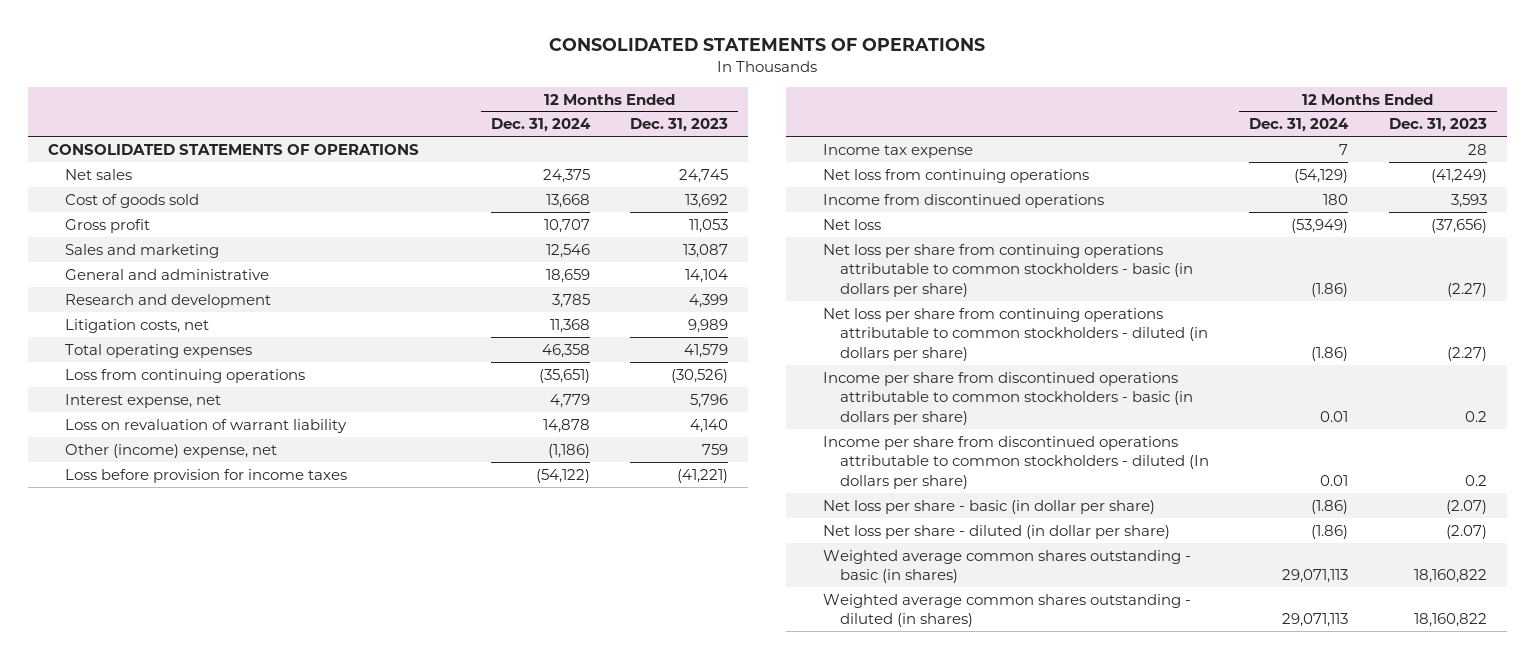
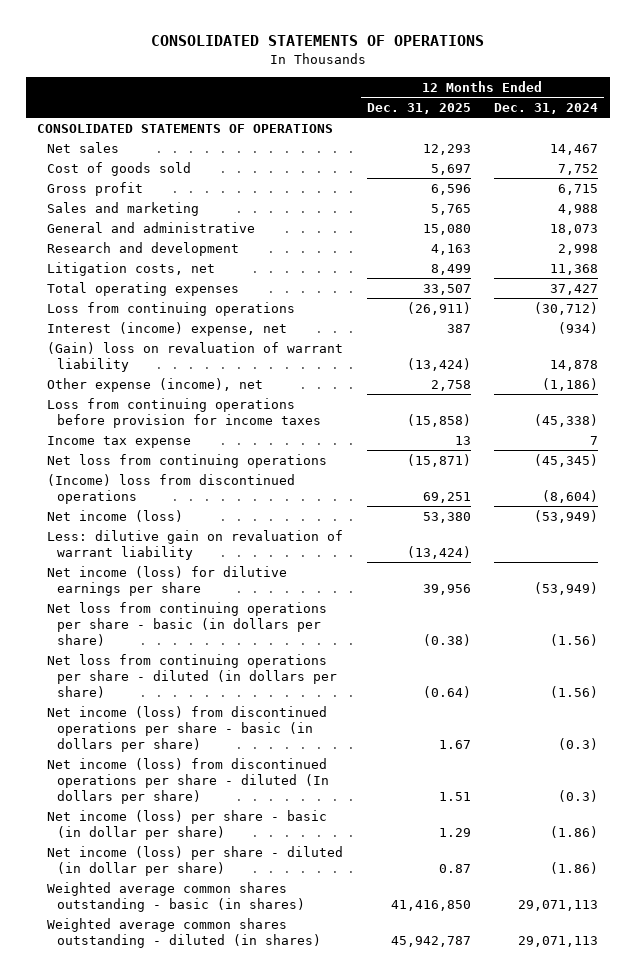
[630,118,729,133] Dec. 31, 2023 -> none
none -> [366,103,471,115] Dec. 31, 2025
[542,168,590,183] 24,375 -> [550,143,599,155] 14,467
[545,193,590,208] 13,668 -> [558,163,599,175] 7,752
[543,218,590,233] 10,707 -> [558,183,599,195] 6,715
[545,243,590,258] 12,546 -> [558,203,599,215] 4,988
[545,268,590,283] 18,659 -> [550,223,599,235] 18,073
[551,293,590,308] 3,785 -> [558,243,599,255] 2,998
[541,343,590,358] 46,358 -> [550,283,599,295] 37,427
[538,368,590,383] (35,651) -> [534,301,599,315] (30,712)
[64,393,221,408] Interest expense, net -> [47,321,288,336] Interest (income) expense, net
[549,393,590,408] 4,779 -> [558,321,599,334] (934)
[64,418,347,433] Loss on revaluation of warrant liability -> [47,341,344,372] (Gain) loss on revaluation of warrant liability
[64,443,277,458] Other (income) expense, net -> [47,377,264,392] Other expense (income), net
[64,468,347,483] Loss before provision for income taxes -> [47,397,322,428] Loss from continuing operations before provision for income taxes
[535,468,590,483] (54,122) -> [534,413,599,427] (45,338)
[1294,168,1349,183] (54,129) -> [534,453,599,467] (45,345)
[823,193,1105,208] Income from discontinued operations -> [47,473,296,504] (Income) loss from discontinued operations
[1323,193,1349,205] 180 -> [542,489,599,503] (8,604)
[823,218,882,230] Net loss -> [47,509,184,522] Net income (loss)
none -> [47,529,344,560] Less: dilutive gain on revaluation of warrant liability
none -> [47,565,288,596] Net income (loss) for dilutive earnings per share
[823,243,1193,297] Net loss per share from continuing operations attributable to common stockholders - basic (in dollars per share) -> [47,601,328,646] Net loss from continuing operations per share - basic (in dollars per share)
[1311,282,1349,297] (1.86) -> [550,633,599,646] (1.56)
[823,307,1208,361] Net loss per share from continuing operations attributable to common stockholders - diluted (in dollars per share) -> [47,653,338,698] Net loss from continuing operations per share - diluted (in dollars per share)
[1311,346,1349,361] (1.86) -> [550,685,599,698] (1.56)
[823,371,1193,425] Income per share from discontinued operations attributable to common stockholders - basic (in dollars per share) -> [47,705,328,752] Net income (loss) from discontinued operations per share - basic (in dollars per share)
[1320,410,1349,422] 0.01 -> [558,737,599,750] (0.3)
[823,435,1209,489] Income per share from discontinued operations attributable to common stockholders - diluted (In dollars per share) -> [47,757,330,804] Net income (loss) from discontinued operations per share - diluted (In dollars per share)
[1320,474,1349,486] 0.01 -> [558,789,599,802] (0.3)
[823,499,1156,514] Net loss per share - basic (in dollar per share) -> [47,809,328,840] Net income (loss) per share - basic (in dollar per share)
[823,524,1171,539] Net loss per share - diluted (in dollar per share) -> [47,845,344,876] Net income (loss) per share - diluted (in dollar per share)

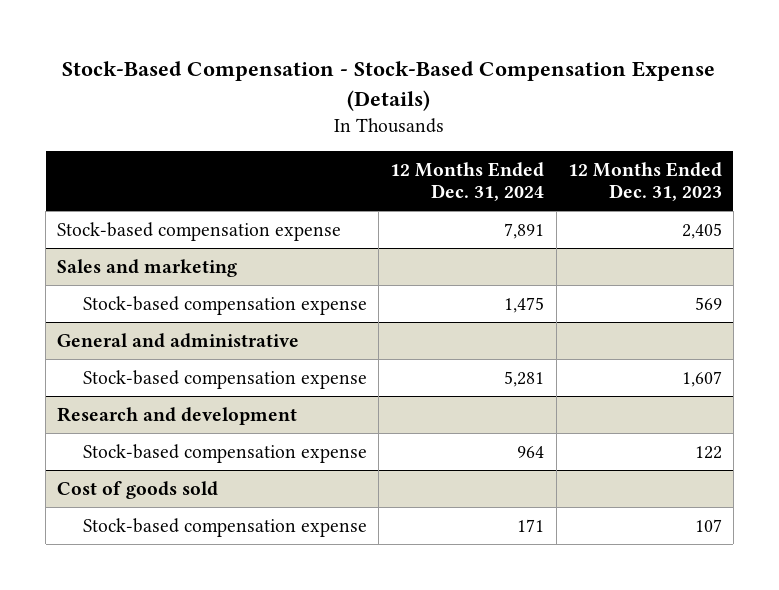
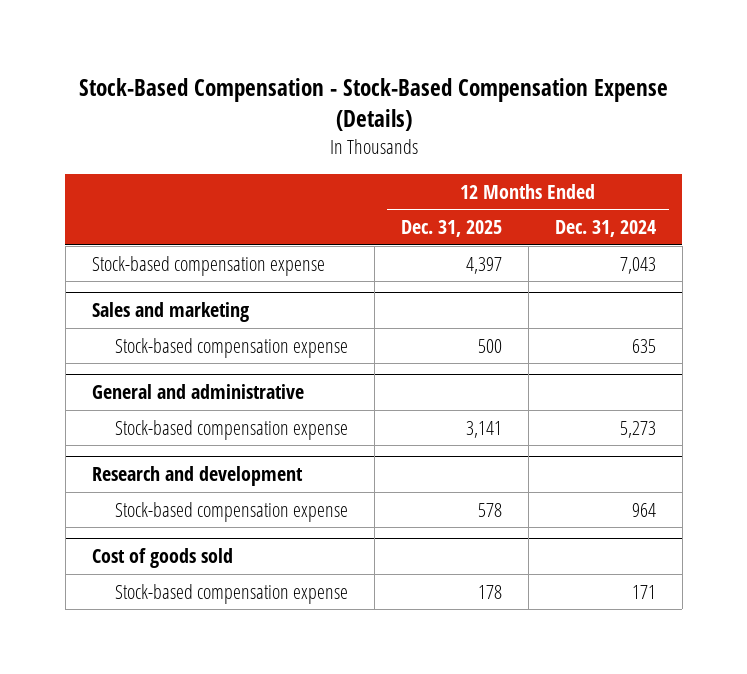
[567,161,722,202] 12 Months Ended Dec. 31, 2023 -> none
none -> [400,220,502,238] Dec. 31, 2025
[504,222,545,239] 7,891 -> [619,256,656,274] 7,043
[504,296,545,313] 1,475 -> [631,338,656,353] 635
[504,370,545,387] 5,281 -> [619,420,656,438] 5,273

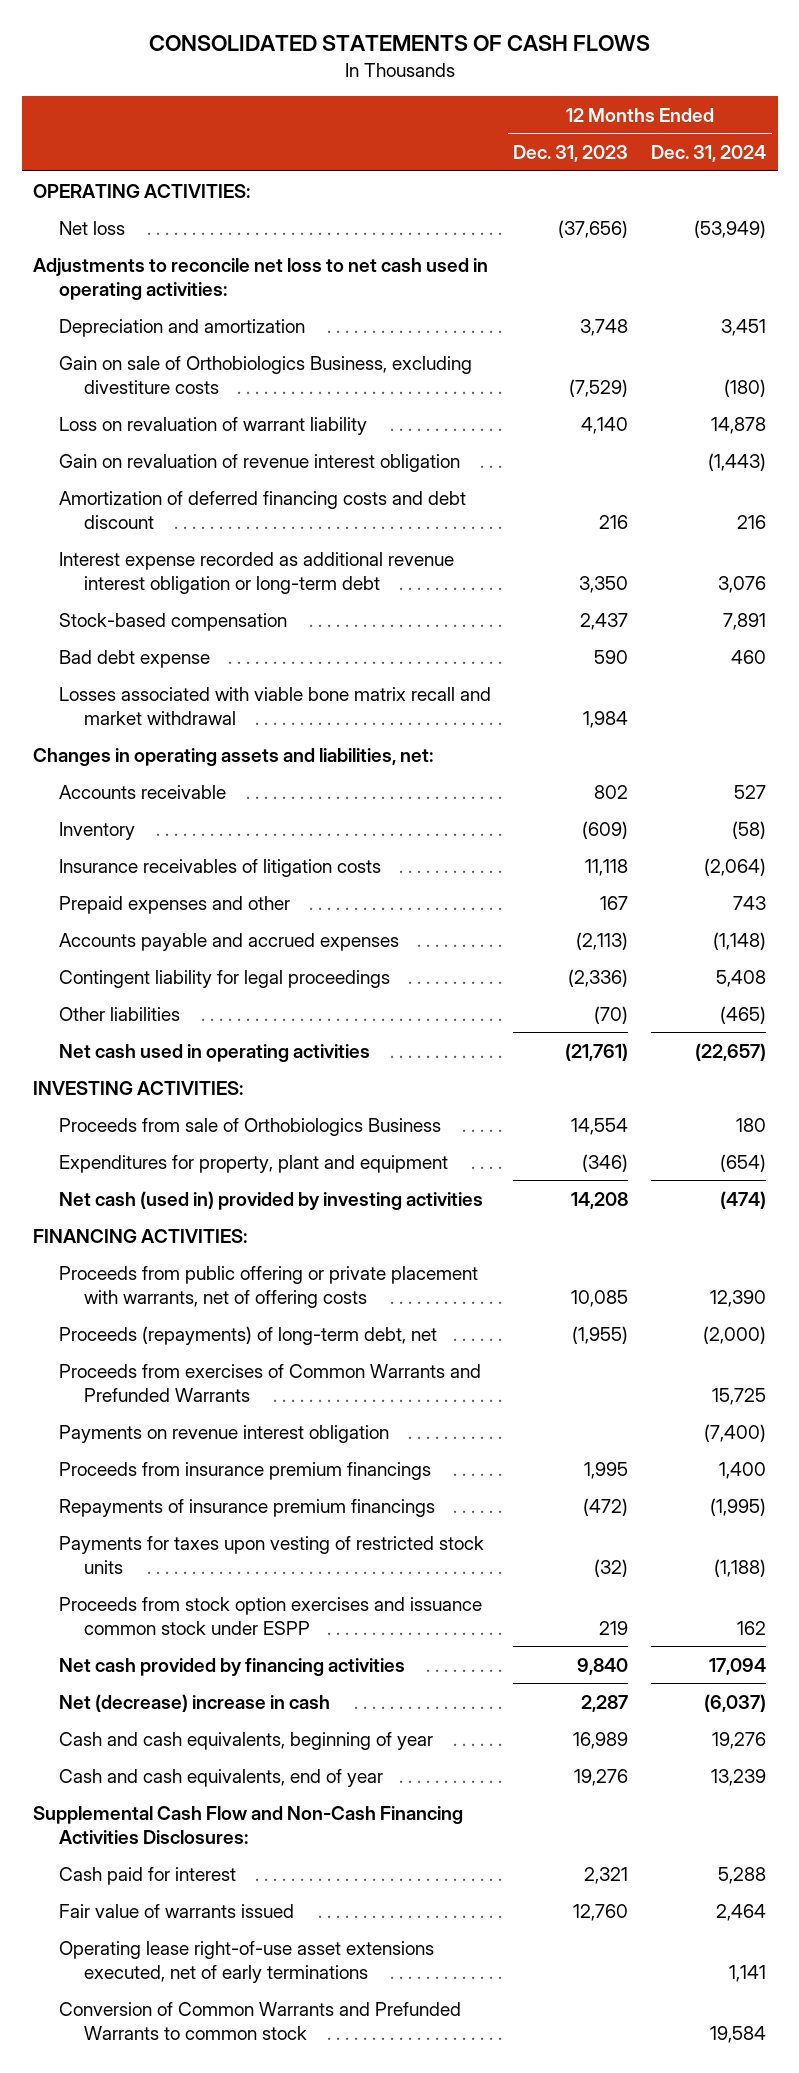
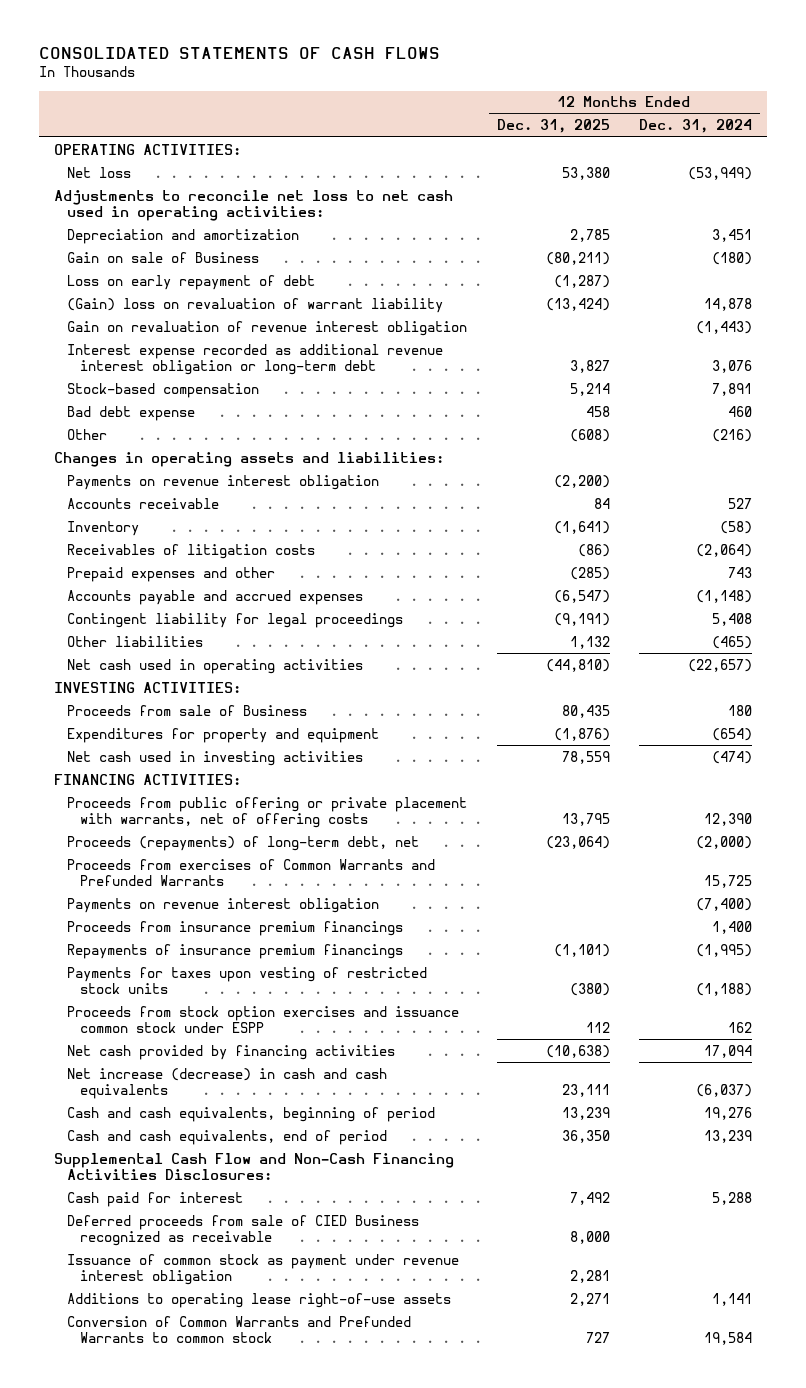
[513,144,629,162] Dec. 31, 2023 -> none
none -> [496,119,610,134] Dec. 31, 2025
[58,355,472,394] Gain on sale of Orthobiologics Business, excluding divestiture costs -> [66,251,259,263] Gain on sale of Business
none -> [66,274,315,290] Loss on early repayment of debt
[58,416,367,435] Loss on revaluation of warrant liability -> [66,297,443,313] (Gain) loss on revaluation of warrant liability
[58,490,466,529] Amortization of deferred financing costs and debt discount -> none
[58,686,491,725] Losses associated with viable bone matrix recall and market withdrawal -> none
none -> [66,428,107,440] Other
[32,747,433,766] Changes in operating assets and liabilities, net: -> [53,451,444,467] Changes in operating assets and liabilities:
none -> [66,474,379,490] Payments on revenue interest obligation
[58,858,381,877] Insurance receivables of litigation costs -> [66,543,315,559] Receivables of litigation costs
[58,1117,441,1136] Proceeds from sale of Orthobiologics Business -> [66,704,307,716] Proceeds from sale of Business
[58,1154,448,1173] Expenditures for property, plant and equipment -> [66,727,379,743] Expenditures for property and equipment
[58,1190,483,1210] Net cash (used in) provided by investing activities -> [66,750,363,766] Net cash used in investing activities
[58,1693,330,1712] Net (decrease) increase in cash -> [66,1067,387,1099] Net increase (decrease) in cash and cash equivalents
[58,1731,433,1750] Cash and cash equivalents, beginning of year -> [66,1106,435,1122] Cash and cash equivalents, beginning of period
[58,1768,383,1787] Cash and cash equivalents, end of year -> [66,1129,387,1145] Cash and cash equivalents, end of period
[58,1903,294,1918] Fair value of warrants issued -> none
none -> [66,1214,419,1246] Deferred proceeds from sale of CIED Business recognized as receivable
none -> [66,1253,459,1285] Issuance of common stock as payment under revenue interest obligation
[58,1940,434,1983] Operating lease right-of-use asset extensions executed, net of early terminations -> [66,1292,451,1308] Additions to operating lease right-of-use assets

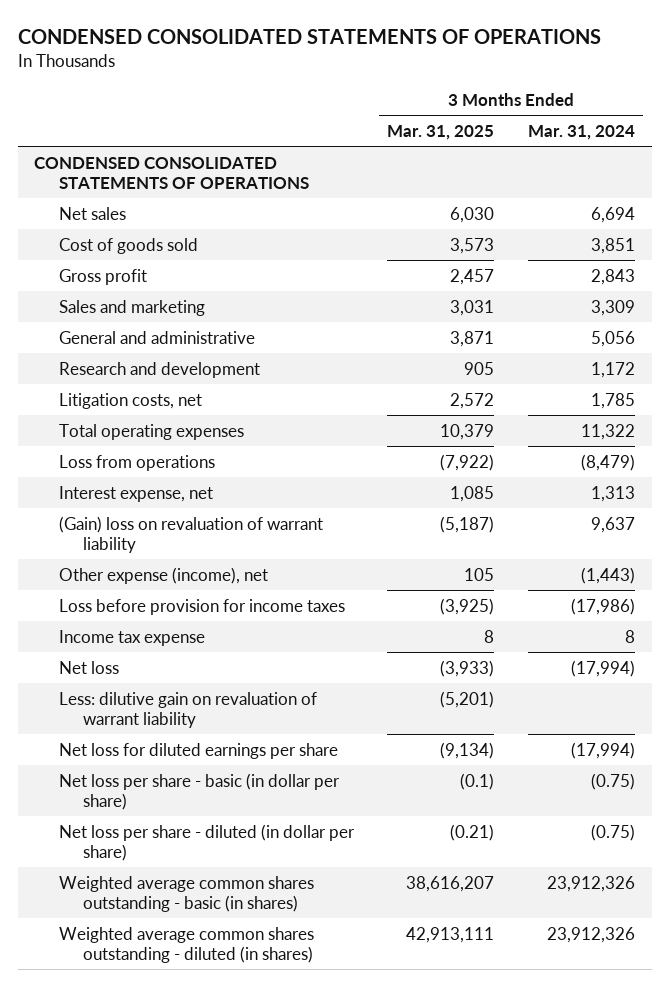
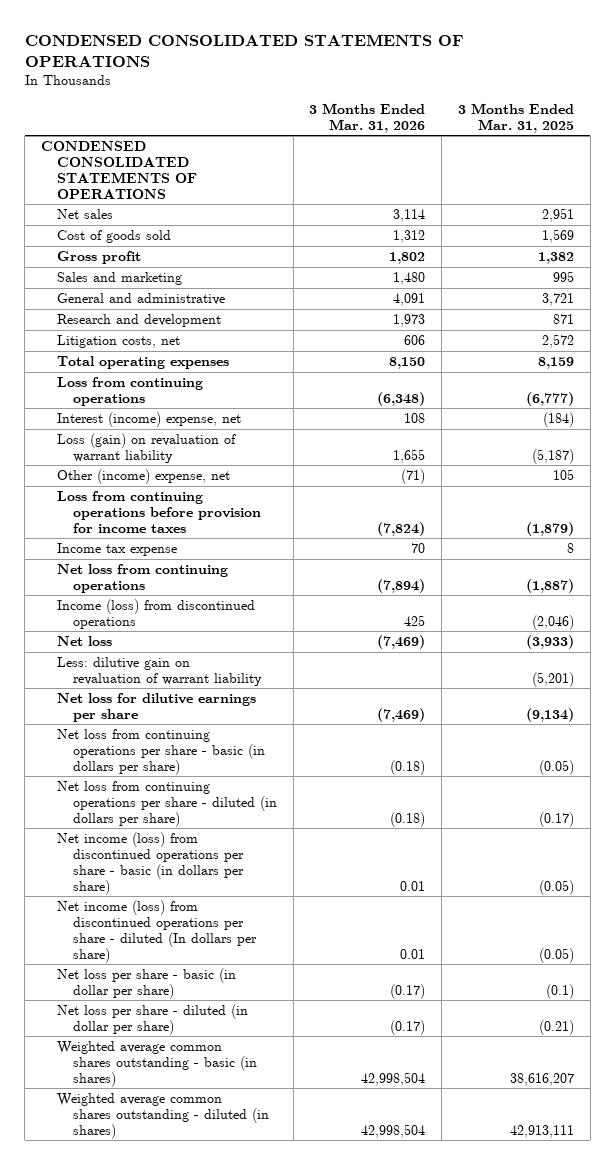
[527,125,635,141] Mar. 31, 2024 -> none
none -> [309,102,426,133] 3 Months Ended Mar. 31, 2026
[450,206,495,223] 6,030 -> [542,207,575,222] 2,951
[450,237,495,254] 3,573 -> [542,228,575,243] 1,569
[450,268,495,285] 2,457 -> [538,251,575,264] 1,382
[450,299,495,316] 3,031 -> [553,270,575,282] 995
[450,330,495,347] 3,871 -> [542,292,575,306] 3,721
[464,361,495,375] 905 -> [553,313,575,324] 871
[440,423,495,440] 10,379 -> [538,356,575,369] 8,159
[58,454,215,471] Loss from operations -> [56,376,203,406] Loss from continuing operations
[440,453,495,471] (7,922) -> [526,391,575,406] (6,777)
[58,485,213,502] Interest expense, net -> [56,411,241,427] Interest (income) expense, net
[450,485,495,502] 1,085 -> [543,411,575,427] (184)
[58,515,323,553] (Gain) loss on revaluation of warrant liability -> [56,432,236,463] Loss (gain) on revaluation of warrant liability
[58,566,268,584] Other expense (income), net -> [56,468,230,484] Other (income) expense, net
[58,598,345,615] Loss before provision for income taxes -> [56,490,261,533] Loss from continuing operations before provision for income taxes
[440,597,495,615] (3,925) -> [526,521,575,536] (1,879)
none -> [56,563,228,593] Net loss from continuing operations
none -> [56,598,255,629] Income (loss) from discontinued operations
[58,742,338,759] Net loss for diluted earnings per share -> [56,692,256,722] Net loss for dilutive earnings per share
none -> [56,728,265,775] Net loss from continuing operations per share - basic (in dollars per share)
none -> [56,780,277,827] Net loss from continuing operations per share - diluted (in dollars per share)
none -> [56,831,244,895] Net income (loss) from discontinued operations per share - basic (in dollars per share)
none -> [56,899,257,963] Net income (loss) from discontinued operations per share - diluted (In dollars per share)

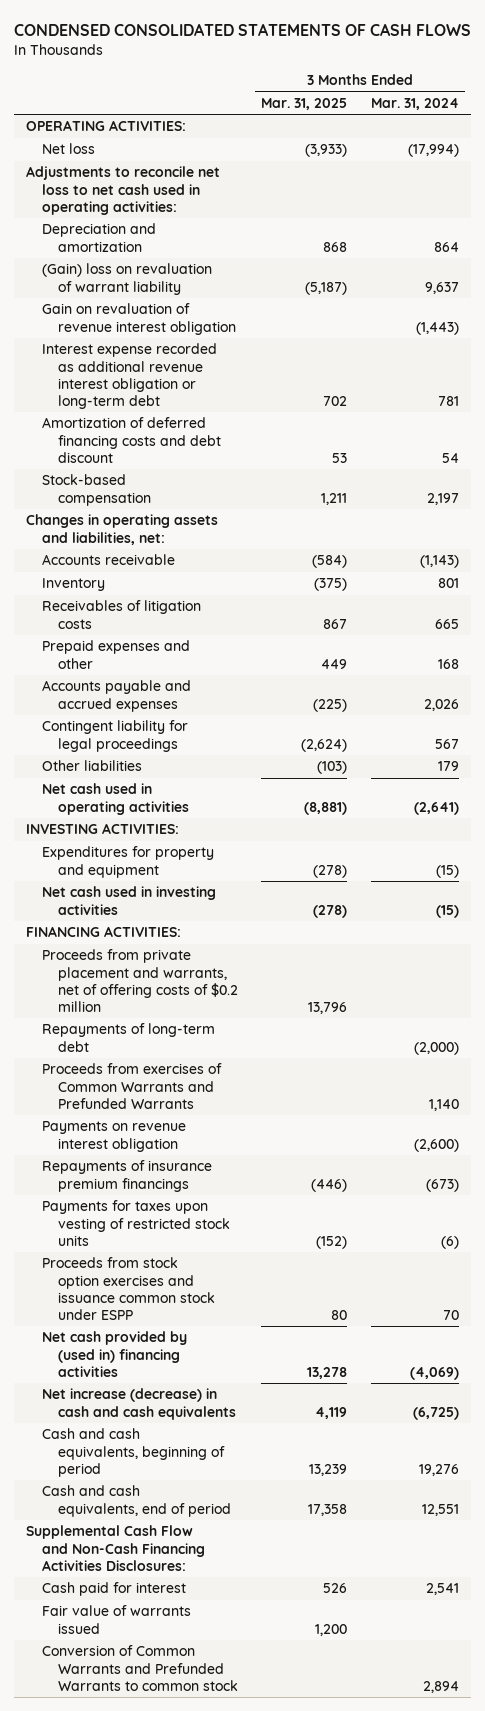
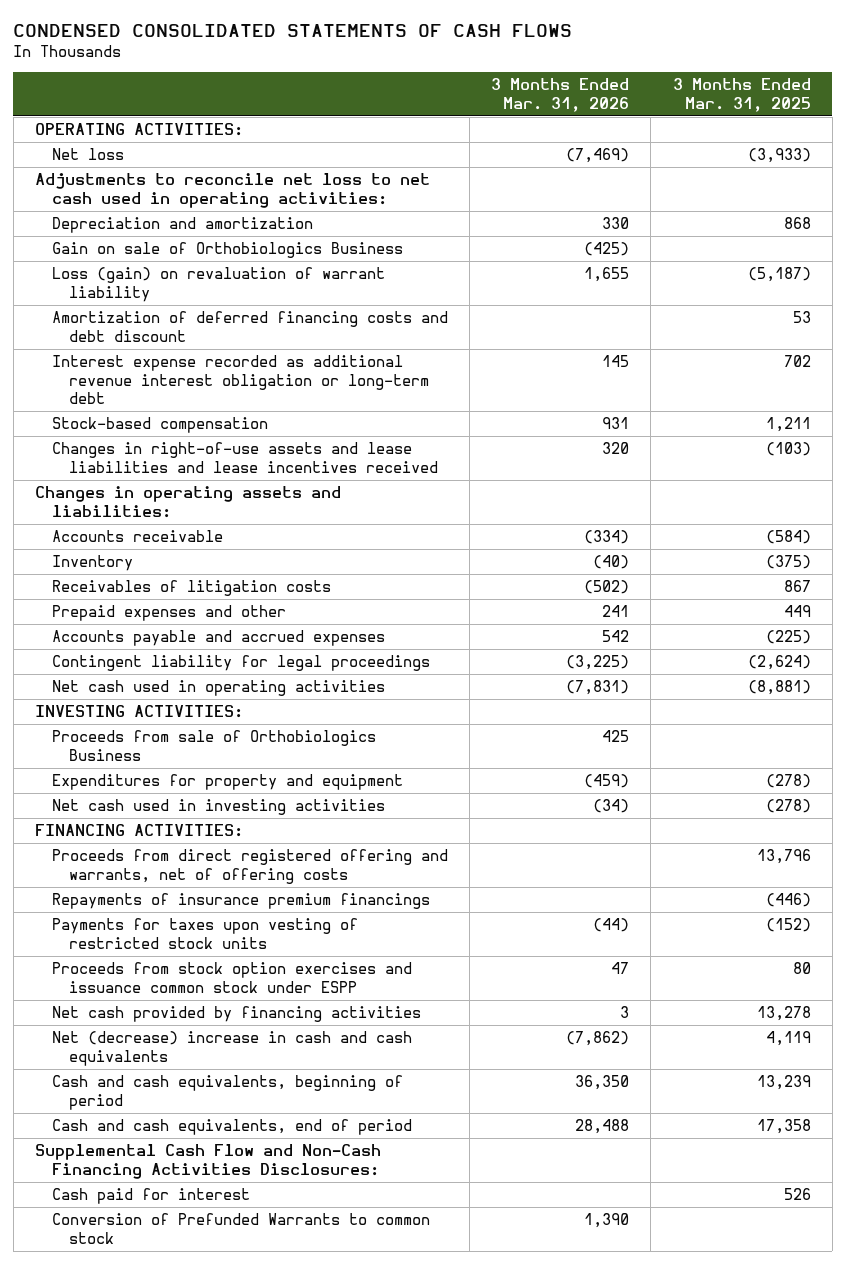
[371,97,460,110] Mar. 31, 2024 -> none
none -> [491,78,630,112] 3 Months Ended Mar. 31, 2026
[41,303,236,335] Gain on revaluation of revenue interest obligation -> none
none -> [52,242,404,259] Gain on sale of Orthobiologics Business
[41,263,212,295] (Gain) loss on revaluation of warrant liability -> [52,267,386,302] Loss (gain) on revaluation of warrant liability
[41,343,217,409] Interest expense recorded as additional revenue interest obligation or long-term debt -> [52,355,430,405] Interest expense recorded as additional revenue interest obligation or long-term debt
none -> [52,442,439,473] Changes in right-of-use assets and lease liabilities and lease incentives received
[26,514,219,545] Changes in operating assets and liabilities, net: -> [34,486,341,518] Changes in operating assets and liabilities:
[41,760,142,772] Other liabilities -> none
none -> [52,730,377,761] Proceeds from sale of Orthobiologics Business
[41,1023,215,1052] Repayments of long-term debt -> none
[41,1063,222,1109] Proceeds from exercises of Common Warrants and Prefunded Warrants -> none
[41,1121,186,1152] Payments on revenue interest obligation -> none
[41,949,238,1012] Proceeds from private placement and warrants, net of offering costs of $0.2 million -> [52,849,449,884] Proceeds from direct registered offering and warrants, net of offering costs
[41,1331,187,1377] Net cash provided by (used in) financing activities -> [52,1006,422,1023] Net cash provided by financing activities
[41,1388,236,1420] Net increase (decrease) in cash and cash equivalents -> [52,1031,413,1066] Net (decrease) increase in cash and cash equivalents
[41,1605,191,1634] Fair value of warrants issued -> none
[41,1645,238,1691] Conversion of Common Warrants and Prefunded Warrants to common stock -> [52,1213,431,1244] Conversion of Prefunded Warrants to common stock

